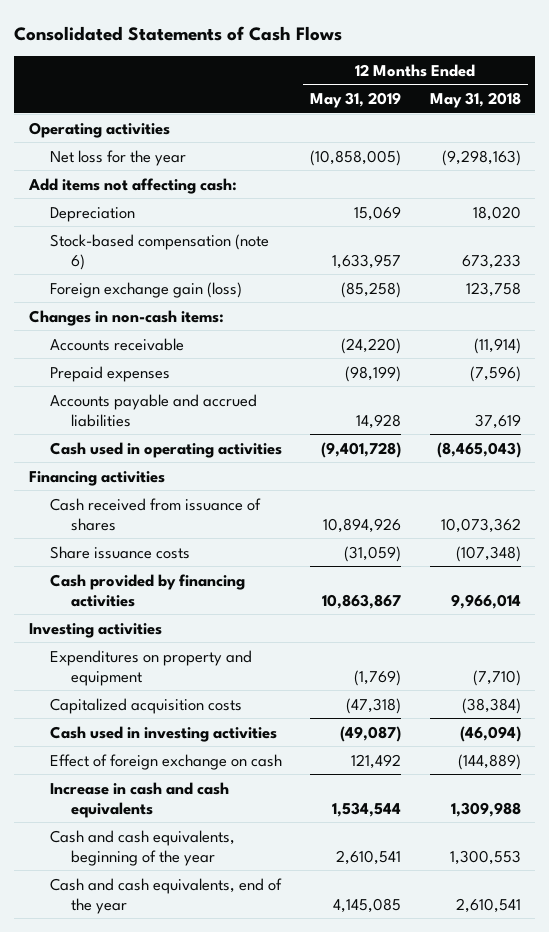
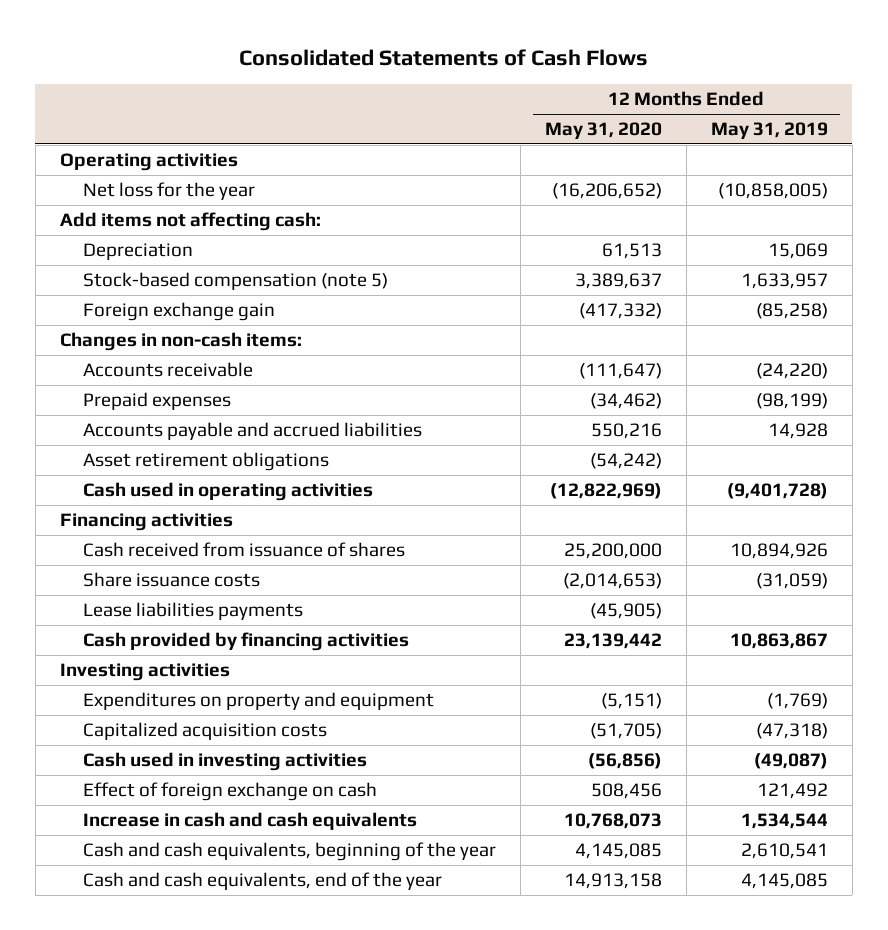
[429,91,521,108] May 31, 2018 -> none
none -> [545,122,663,140] May 31, 2020
[49,233,269,270] Stock-based compensation (note 6) -> [83,272,389,291] Stock-based compensation (note 5)
[49,281,242,298] Foreign exchange gain (loss) -> [83,302,276,322] Foreign exchange gain
none -> [83,452,330,472] Asset retirement obligations
none -> [83,602,304,621] Lease liabilities payments

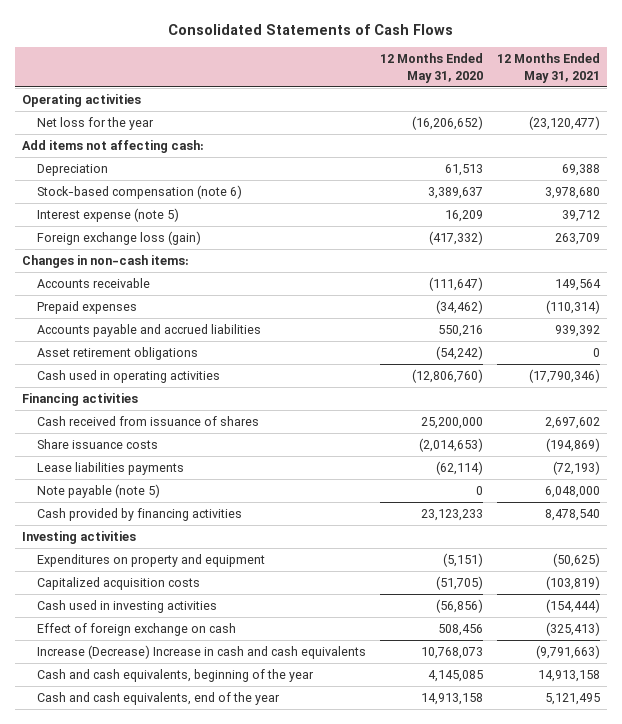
[710,122,828,140] May 31, 2019 -> none
none -> [496,53,600,83] 12 Months Ended May 31, 2021
[83,272,389,291] Stock-based compensation (note 5) -> [36,184,242,199] Stock-based compensation (note 6)
none -> [36,207,179,222] Interest expense (note 5)
[83,302,276,322] Foreign exchange gain -> [36,230,201,245] Foreign exchange loss (gain)
[550,483,663,500] (12,822,969) -> [411,368,483,383] (12,806,760)
[590,603,663,620] (45,905) -> [435,460,483,475] (62,114)
none -> [36,483,160,498] Note payable (note 5)
[564,633,663,650] 23,139,442 -> [420,508,483,521] 23,123,233
[83,812,418,831] Increase in cash and cash equivalents -> [36,644,366,659] Increase (Decrease) Increase in cash and cash equivalents

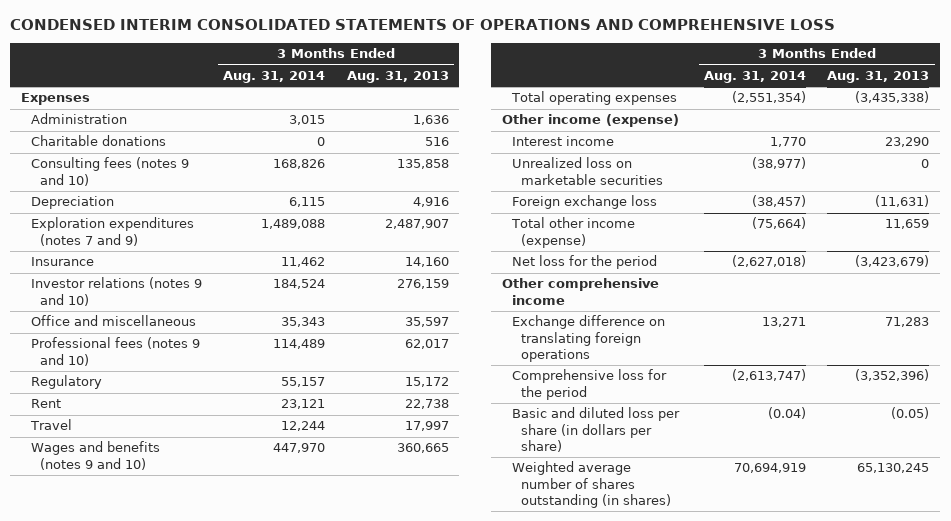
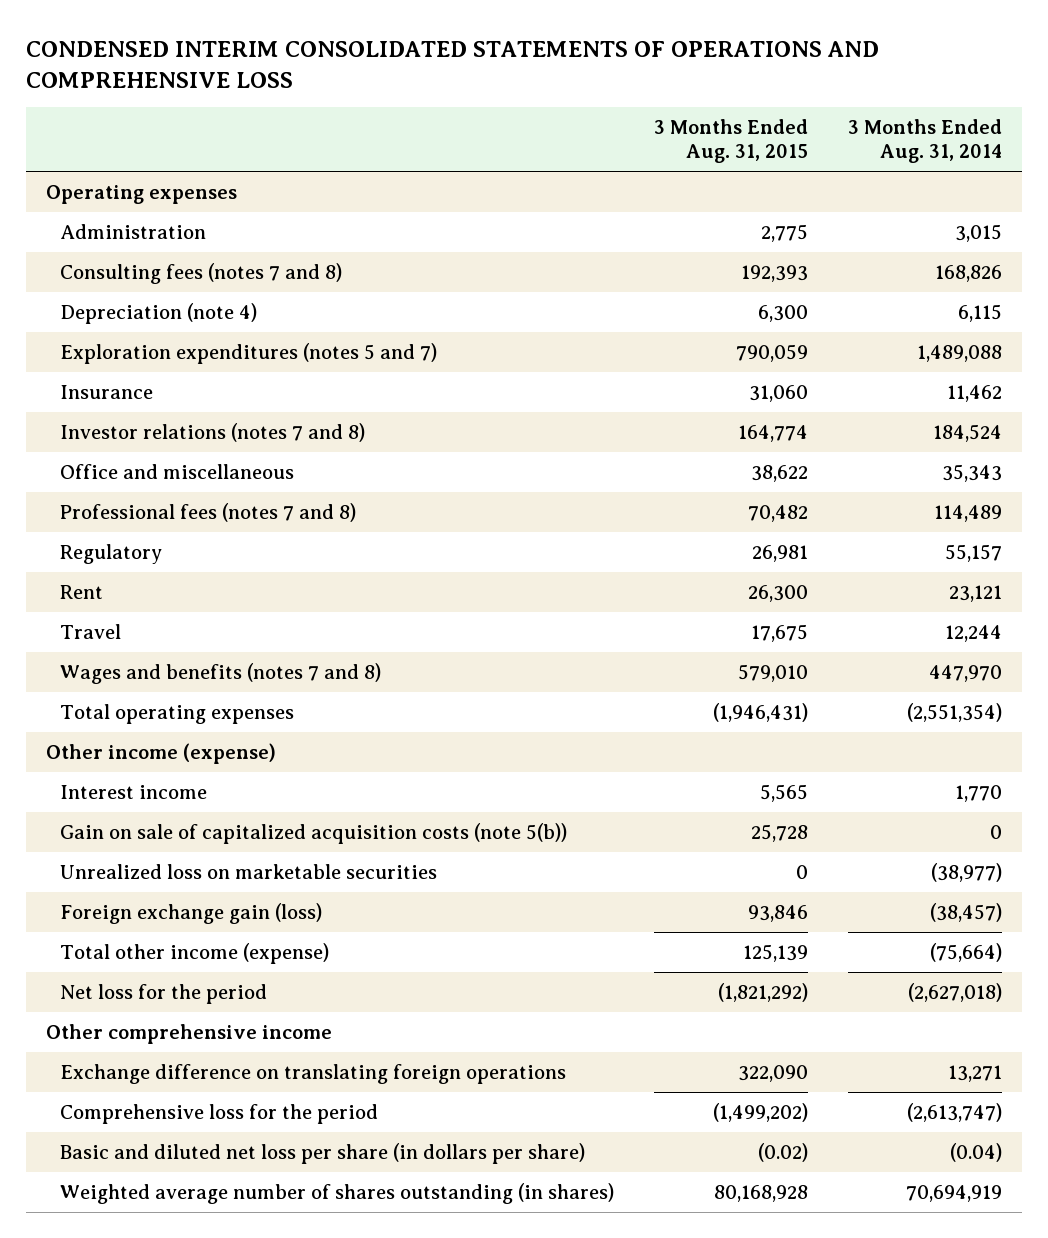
[346,70,449,83] Aug. 31, 2013 -> none
none -> [654,119,809,164] 3 Months Ended Aug. 31, 2015
[21,93,91,106] Expenses -> [45,184,237,204] Operating expenses
[30,135,166,147] Charitable donations -> none
[30,157,189,186] Consulting fees (notes 9 and 10) -> [60,262,343,284] Consulting fees (notes 7 and 8)
[30,196,114,210] Depreciation -> [60,302,258,324] Depreciation (note 4)
[30,217,194,246] Exploration expenditures (notes 7 and 9) -> [60,342,438,364] Exploration expenditures (notes 5 and 7)
[30,277,202,306] Investor relations (notes 9 and 10) -> [60,422,366,442] Investor relations (notes 7 and 8)
[30,337,200,366] Professional fees (notes 9 and 10) -> [60,502,357,522] Professional fees (notes 7 and 8)
[30,441,160,470] Wages and benefits (notes 9 and 10) -> [60,662,382,684] Wages and benefits (notes 7 and 8)
none -> [60,822,568,844] Gain on sale of capitalized acquisition costs (note 5(b))
[511,195,657,210] Foreign exchange loss -> [60,902,323,924] Foreign exchange gain (loss)
[511,407,680,452] Basic and diluted loss per share (in dollars per share) -> [60,1142,586,1164] Basic and diluted net loss per share (in dollars per share)

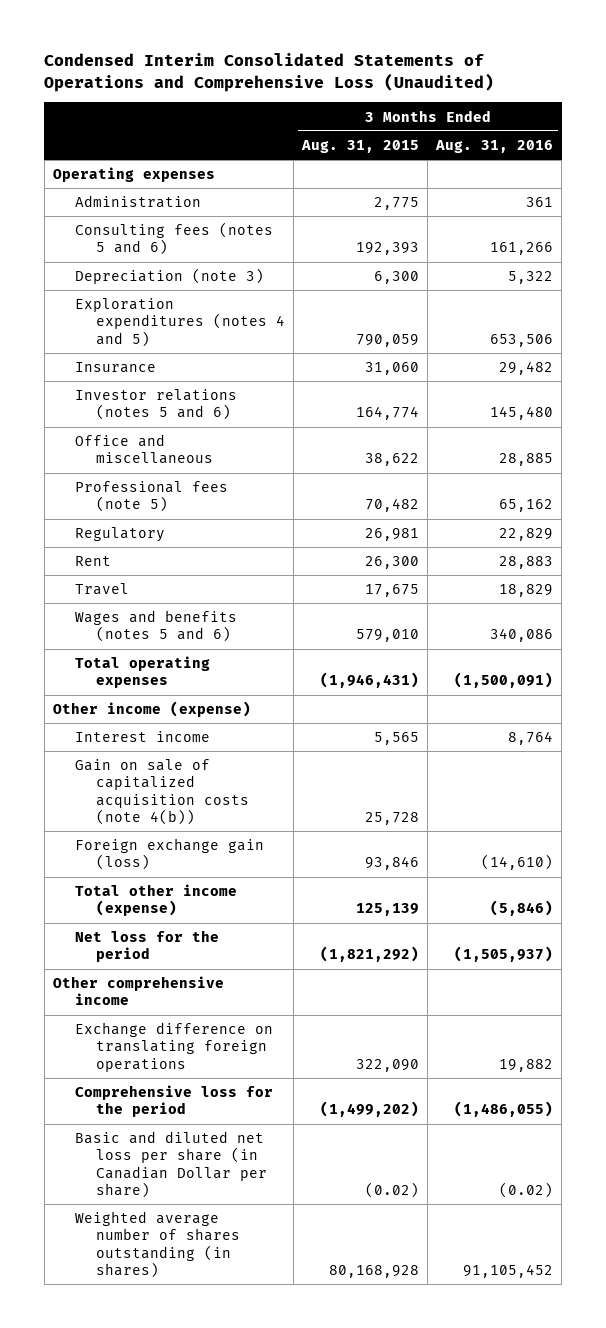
[25,40,879,88] CONDENSED INTERIM CONSOLIDATED STATEMENTS OF OPERATIONS AND COMPREHENSIVE LOSS -> [44,53,495,93] Condensed Interim Consolidated Statements of Operations and Comprehensive Loss (Unaudited)
[848,119,1003,164] 3 Months Ended Aug. 31, 2014 -> none
none -> [435,139,554,153] Aug. 31, 2016
[60,262,343,284] Consulting fees (notes 7 and 8) -> [74,222,273,256] Consulting fees (notes 5 and 6)
[60,302,258,324] Depreciation (note 4) -> [74,268,264,285] Depreciation (note 3)
[60,342,438,364] Exploration expenditures (notes 5 and 7) -> [74,298,286,347] Exploration expenditures (notes 4 and 5)
[60,422,366,442] Investor relations (notes 7 and 8) -> [74,389,237,421] Investor relations (notes 5 and 6)
[60,502,357,522] Professional fees (notes 7 and 8) -> [74,481,228,513] Professional fees (note 5)
[60,662,382,684] Wages and benefits (notes 7 and 8) -> [74,610,237,643] Wages and benefits (notes 5 and 6)
[60,863,438,879] Unrealized loss on marketable securities -> none
[60,822,568,844] Gain on sale of capitalized acquisition costs (note 5(b)) -> [74,759,250,825] Gain on sale of capitalized acquisition costs (note 4(b))
[60,1142,586,1164] Basic and diluted net loss per share (in dollars per share) -> [74,1131,268,1198] Basic and diluted net loss per share (in Canadian Dollar per share)

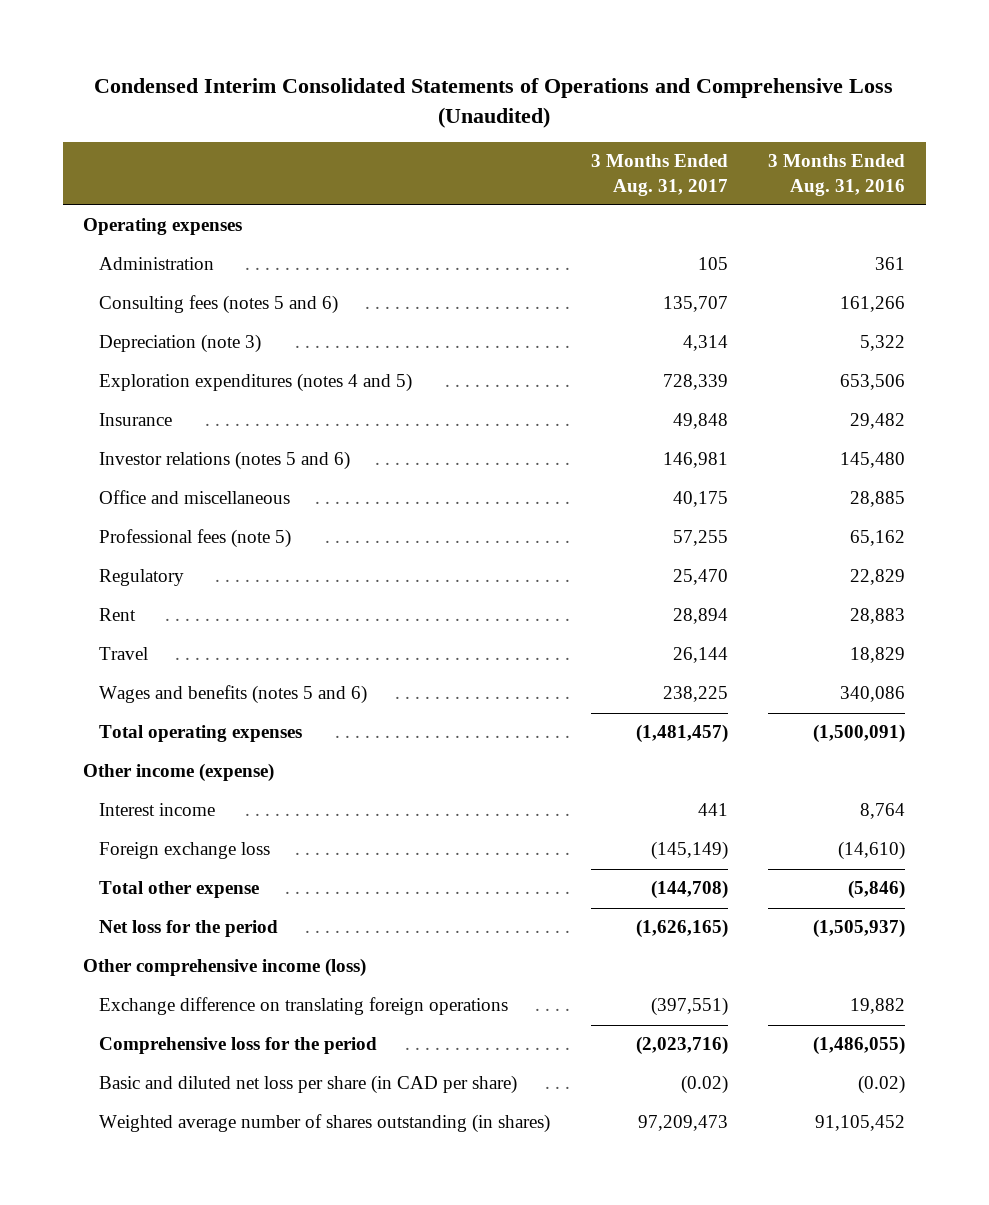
[301,139,420,153] Aug. 31, 2015 -> none
none -> [590,154,728,196] 3 Months Ended Aug. 31, 2017
[74,759,250,825] Gain on sale of capitalized acquisition costs (note 4(b)) -> none
[74,838,264,871] Foreign exchange gain (loss) -> [98,842,270,860] Foreign exchange loss
[74,884,237,917] Total other income (expense) -> [98,881,259,899] Total other expense
[52,976,224,1006] Other comprehensive income -> [83,958,367,978] Other comprehensive income (loss)
[74,1131,268,1198] Basic and diluted net loss per share (in Canadian Dollar per share) -> [98,1075,517,1095] Basic and diluted net loss per share (in CAD per share)

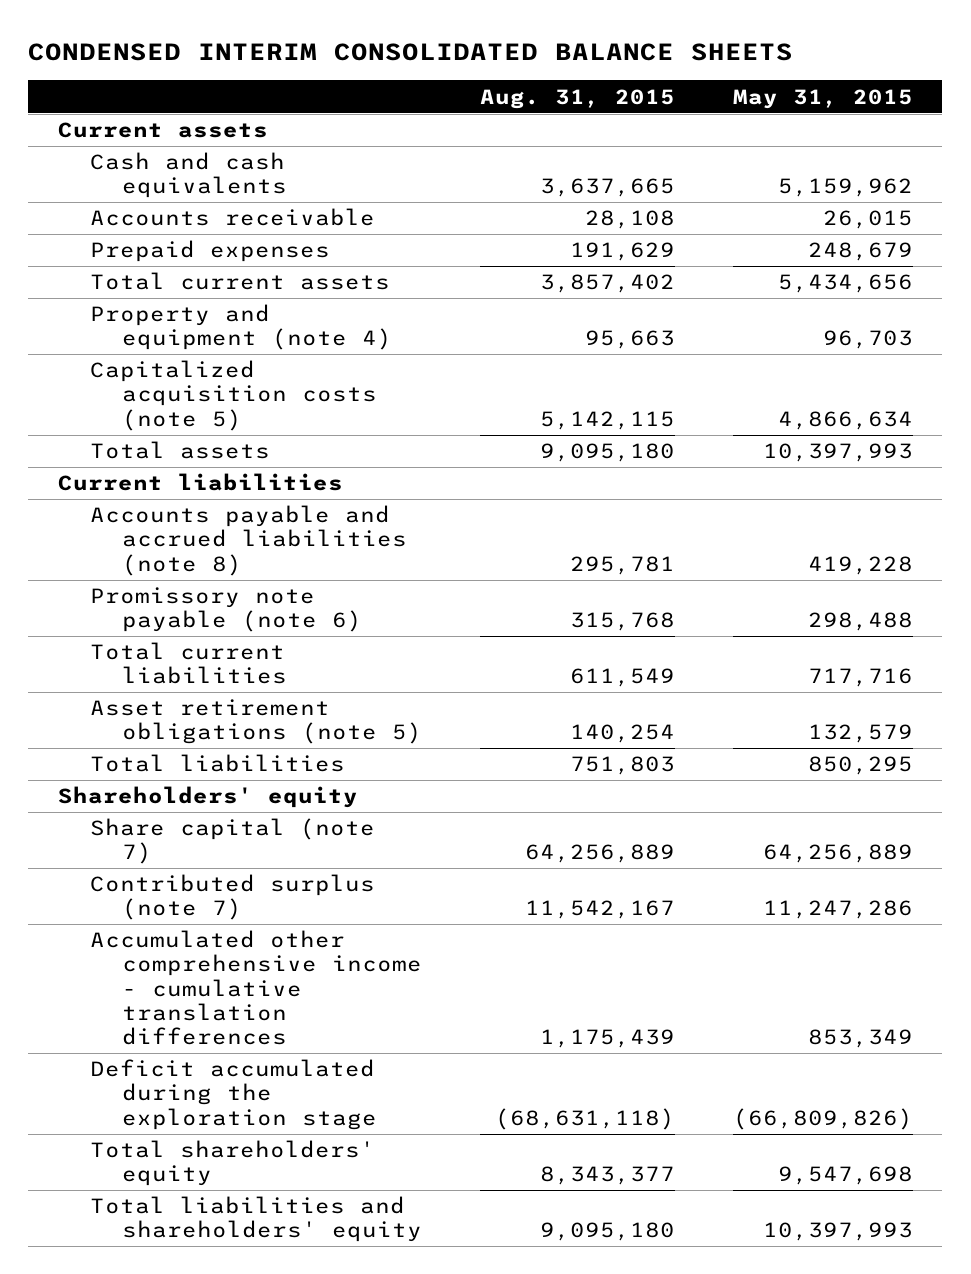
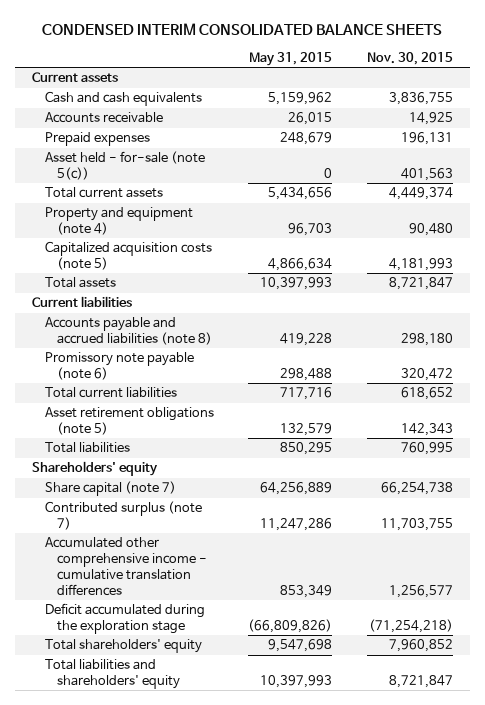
[479,88,675,109] Aug. 31, 2015 -> none
none -> [366,51,453,65] Nov. 30, 2015
none -> [44,151,205,181] Asset held - for-sale (note 5(c))

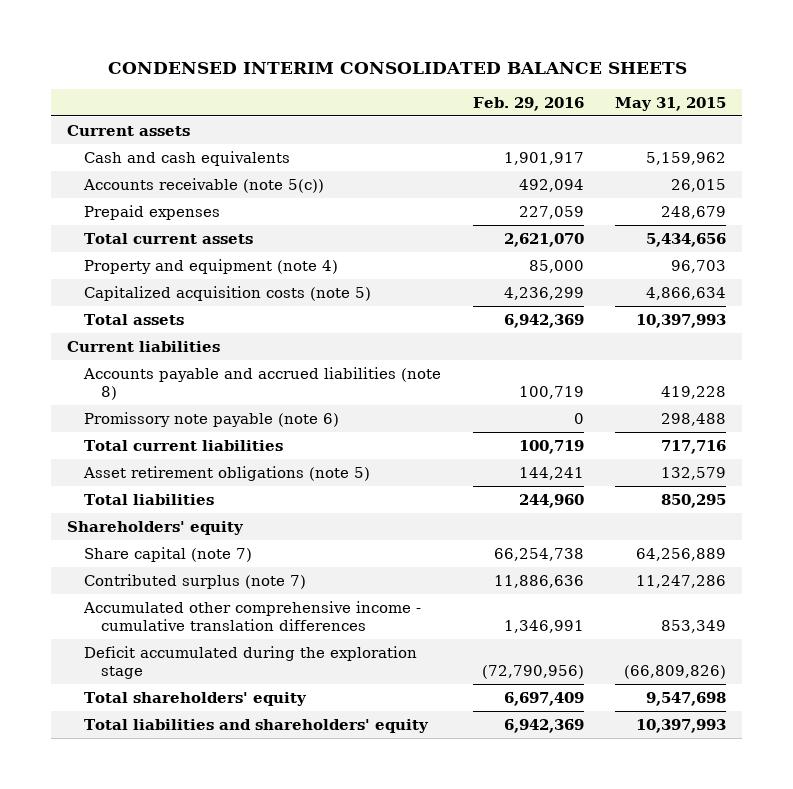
[366,51,453,65] Nov. 30, 2015 -> none
none -> [472,96,584,111] Feb. 29, 2016
[44,112,163,124] Accounts receivable -> [83,177,325,193] Accounts receivable (note 5(c))
[44,151,205,181] Asset held - for-sale (note 5(c)) -> none

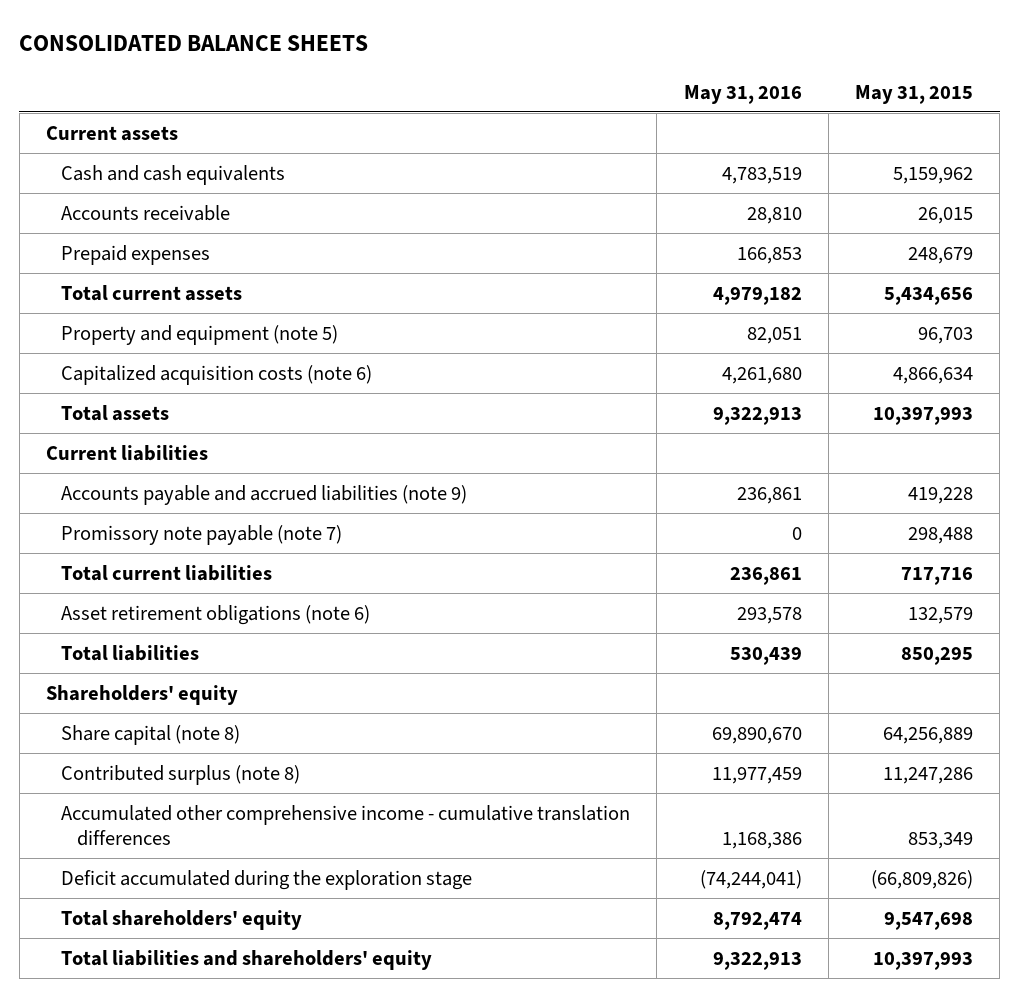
[107,62,687,75] CONDENSED INTERIM CONSOLIDATED BALANCE SHEETS -> [19,35,369,52] CONSOLIDATED BALANCE SHEETS
[472,96,584,111] Feb. 29, 2016 -> none
none -> [683,84,802,104] May 31, 2016
[83,177,325,193] Accounts receivable (note 5(c)) -> [61,204,231,221] Accounts receivable
[84,258,339,274] Property and equipment (note 4) -> [61,324,339,345] Property and equipment (note 5)
[84,285,372,301] Capitalized acquisition costs (note 5) -> [61,364,373,385] Capitalized acquisition costs (note 6)
[83,366,442,400] Accounts payable and accrued liabilities (note 8) -> [61,484,468,505] Accounts payable and accrued liabilities (note 9)
[84,411,340,427] Promissory note payable (note 6) -> [61,524,343,545] Promissory note payable (note 7)
[83,465,371,481] Asset retirement obligations (note 5) -> [61,604,371,625] Asset retirement obligations (note 6)
[84,546,253,562] Share capital (note 7) -> [61,724,241,745] Share capital (note 8)
[84,573,307,589] Contributed surplus (note 7) -> [61,764,301,785] Contributed surplus (note 8)

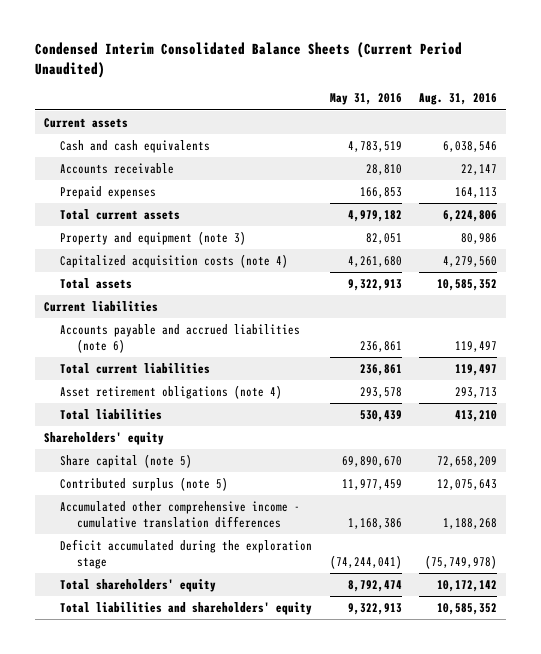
[19,35,369,52] CONSOLIDATED BALANCE SHEETS -> [34,42,462,78] Condensed Interim Consolidated Balance Sheets (Current Period Unaudited)
[854,84,973,104] May 31, 2015 -> none
none -> [419,93,498,106] Aug. 31, 2016
[61,324,339,345] Property and equipment (note 5) -> [60,231,247,246] Property and equipment (note 3)
[61,364,373,385] Capitalized acquisition costs (note 6) -> [60,254,289,269] Capitalized acquisition costs (note 4)
[61,524,343,545] Promissory note payable (note 7) -> none
[61,484,468,505] Accounts payable and accrued liabilities (note 9) -> [60,324,301,353] Accounts payable and accrued liabilities (note 6)
[61,604,371,625] Asset retirement obligations (note 6) -> [60,385,283,400] Asset retirement obligations (note 4)
[61,724,241,745] Share capital (note 8) -> [60,454,193,469] Share capital (note 5)
[61,764,301,785] Contributed surplus (note 8) -> [60,477,229,492] Contributed surplus (note 5)

